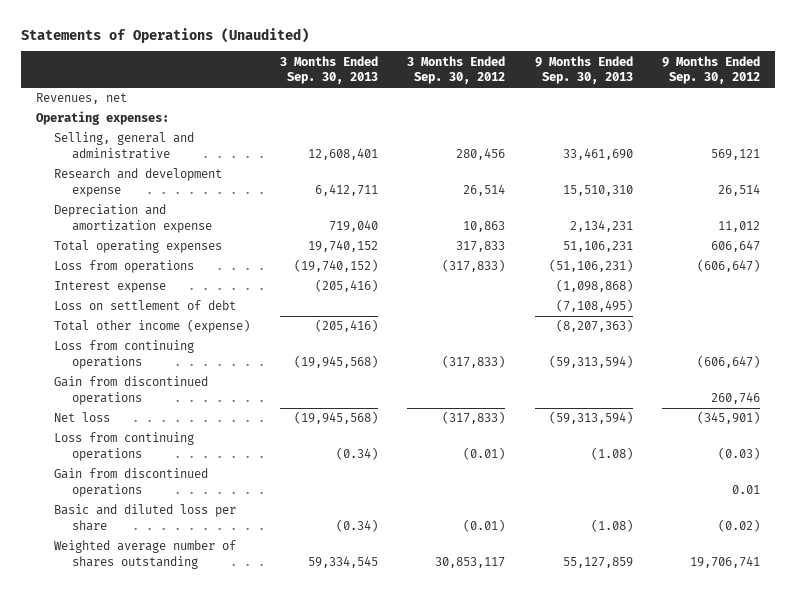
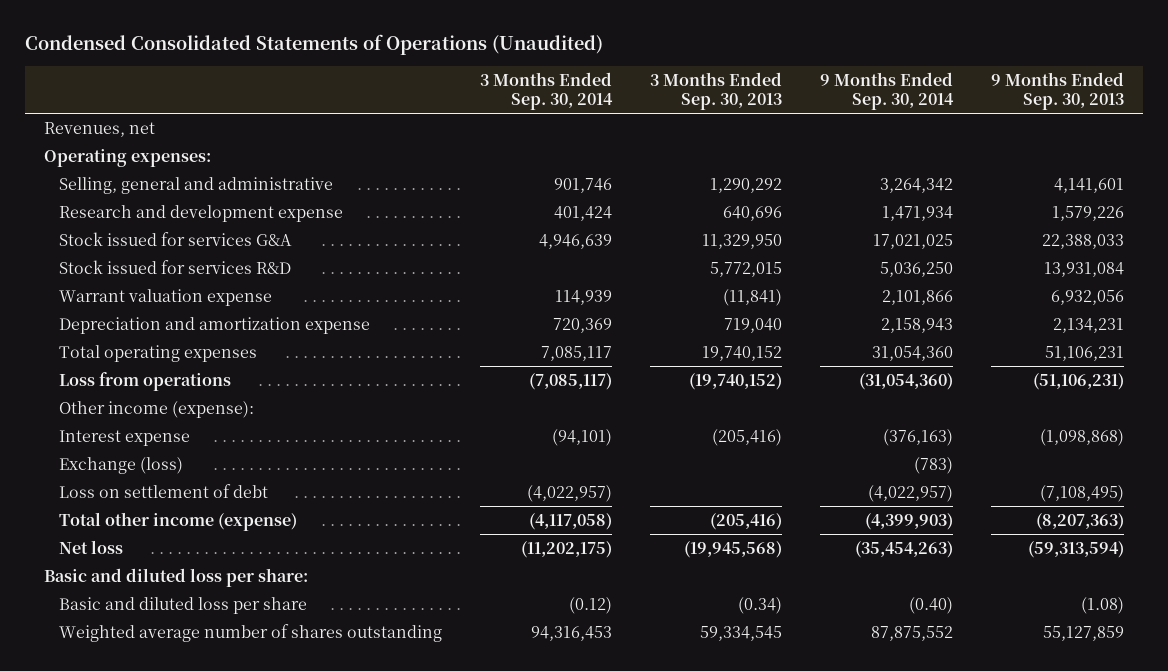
[21,27,310,43] Statements of Operations (Unaudited) -> [25,33,604,55] Condensed Consolidated Statements of Operations (Unaudited)
[407,55,506,85] 3 Months Ended Sep. 30, 2012 -> none
[662,55,761,85] 9 Months Ended Sep. 30, 2012 -> none
none -> [479,71,613,111] 3 Months Ended Sep. 30, 2014
none -> [819,71,954,111] 9 Months Ended Sep. 30, 2014
[307,147,378,160] 12,608,401 -> [709,177,782,193] 1,290,292
[562,147,633,160] 33,461,690 -> [1053,177,1124,193] 4,141,601
[314,183,378,196] 6,412,711 -> [722,205,782,221] 640,696
[562,184,633,196] 15,510,310 -> [1051,205,1124,221] 1,579,226
none -> [58,231,292,246] Stock issued for services G&A
none -> [58,259,291,274] Stock issued for services R&D
none -> [58,288,272,306] Warrant valuation expense
none -> [58,400,254,418] Other income (expense):
none -> [58,456,183,474] Exchange (loss)
[54,340,195,369] Loss from continuing operations -> none
[54,376,209,405] Gain from discontinued operations -> none
[54,432,195,461] Loss from continuing operations -> none
[54,468,209,497] Gain from discontinued operations -> none
none -> [44,567,309,587] Basic and diluted loss per share:

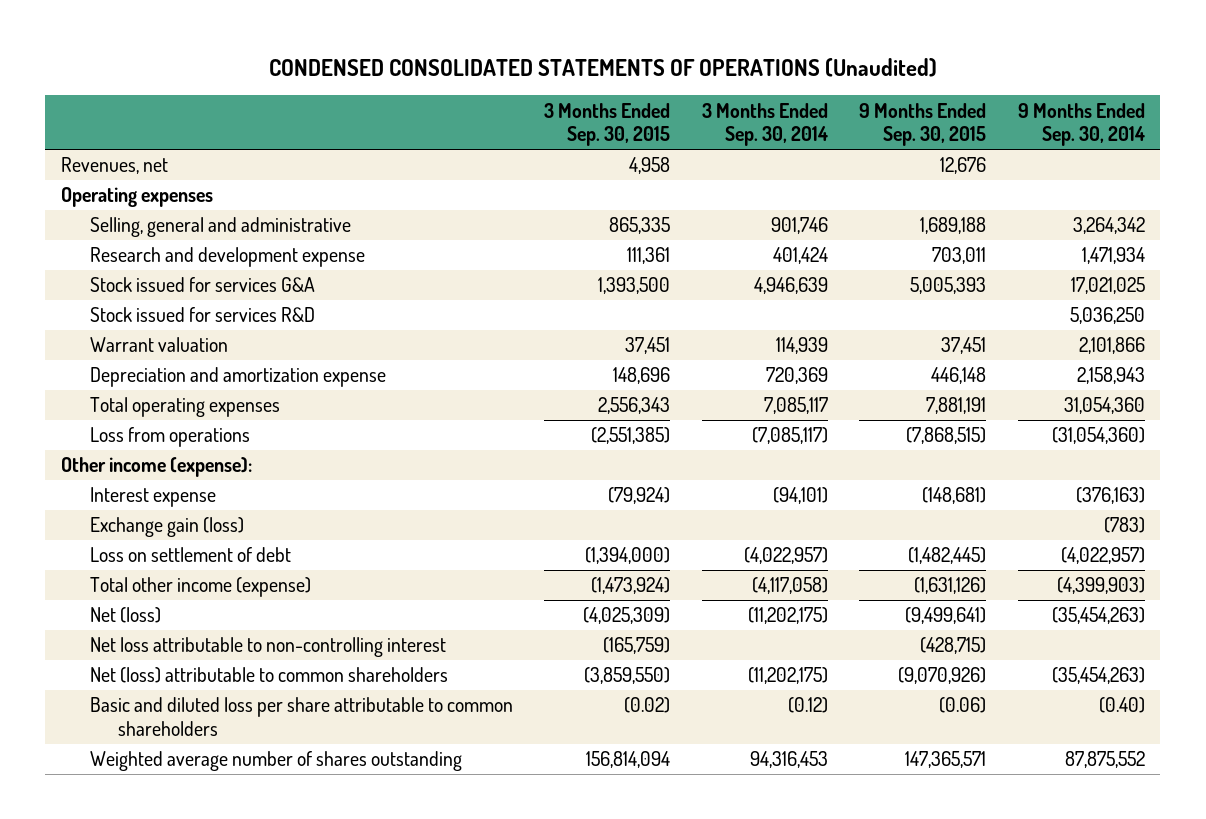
[25,33,604,55] Condensed Consolidated Statements of Operations (Unaudited) -> [268,57,937,77] CONDENSED CONSOLIDATED STATEMENTS OF OPERATIONS (Unaudited)
[649,71,782,111] 3 Months Ended Sep. 30, 2013 -> none
[990,71,1124,111] 9 Months Ended Sep. 30, 2013 -> none
none -> [544,102,671,147] 3 Months Ended Sep. 30, 2015
none -> [859,102,987,147] 9 Months Ended Sep. 30, 2015
[44,148,212,167] Operating expenses: -> [61,187,214,208] Operating expenses
[58,288,272,306] Warrant valuation expense -> [89,337,228,353] Warrant valuation
[58,456,183,474] Exchange (loss) -> [89,517,244,538] Exchange gain (loss)
[44,567,309,587] Basic and diluted loss per share: -> none
[58,539,123,554] Net loss -> [89,607,161,624] Net (loss)
none -> [89,637,446,658] Net loss attributable to non-controlling interest
none -> [89,667,448,684] Net (loss) attributable to common shareholders
[58,596,307,614] Basic and diluted loss per share -> [89,697,513,736] Basic and diluted loss per share attributable to common shareholders

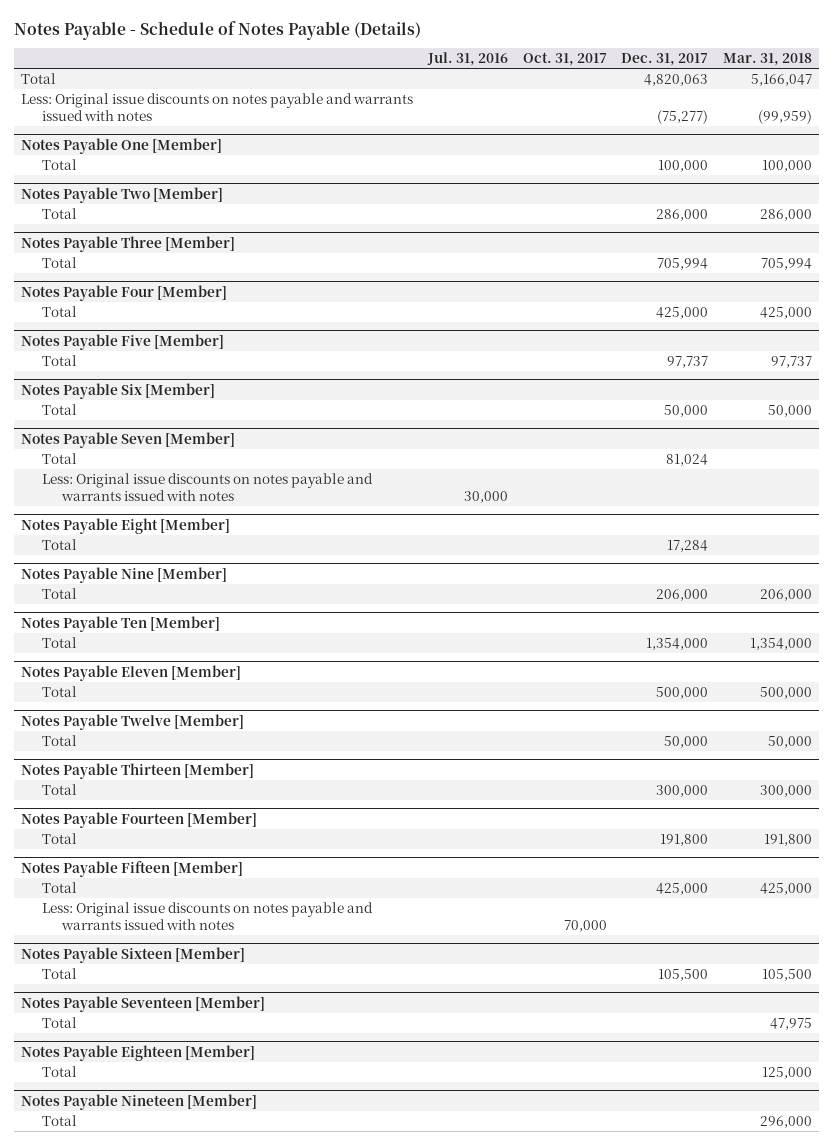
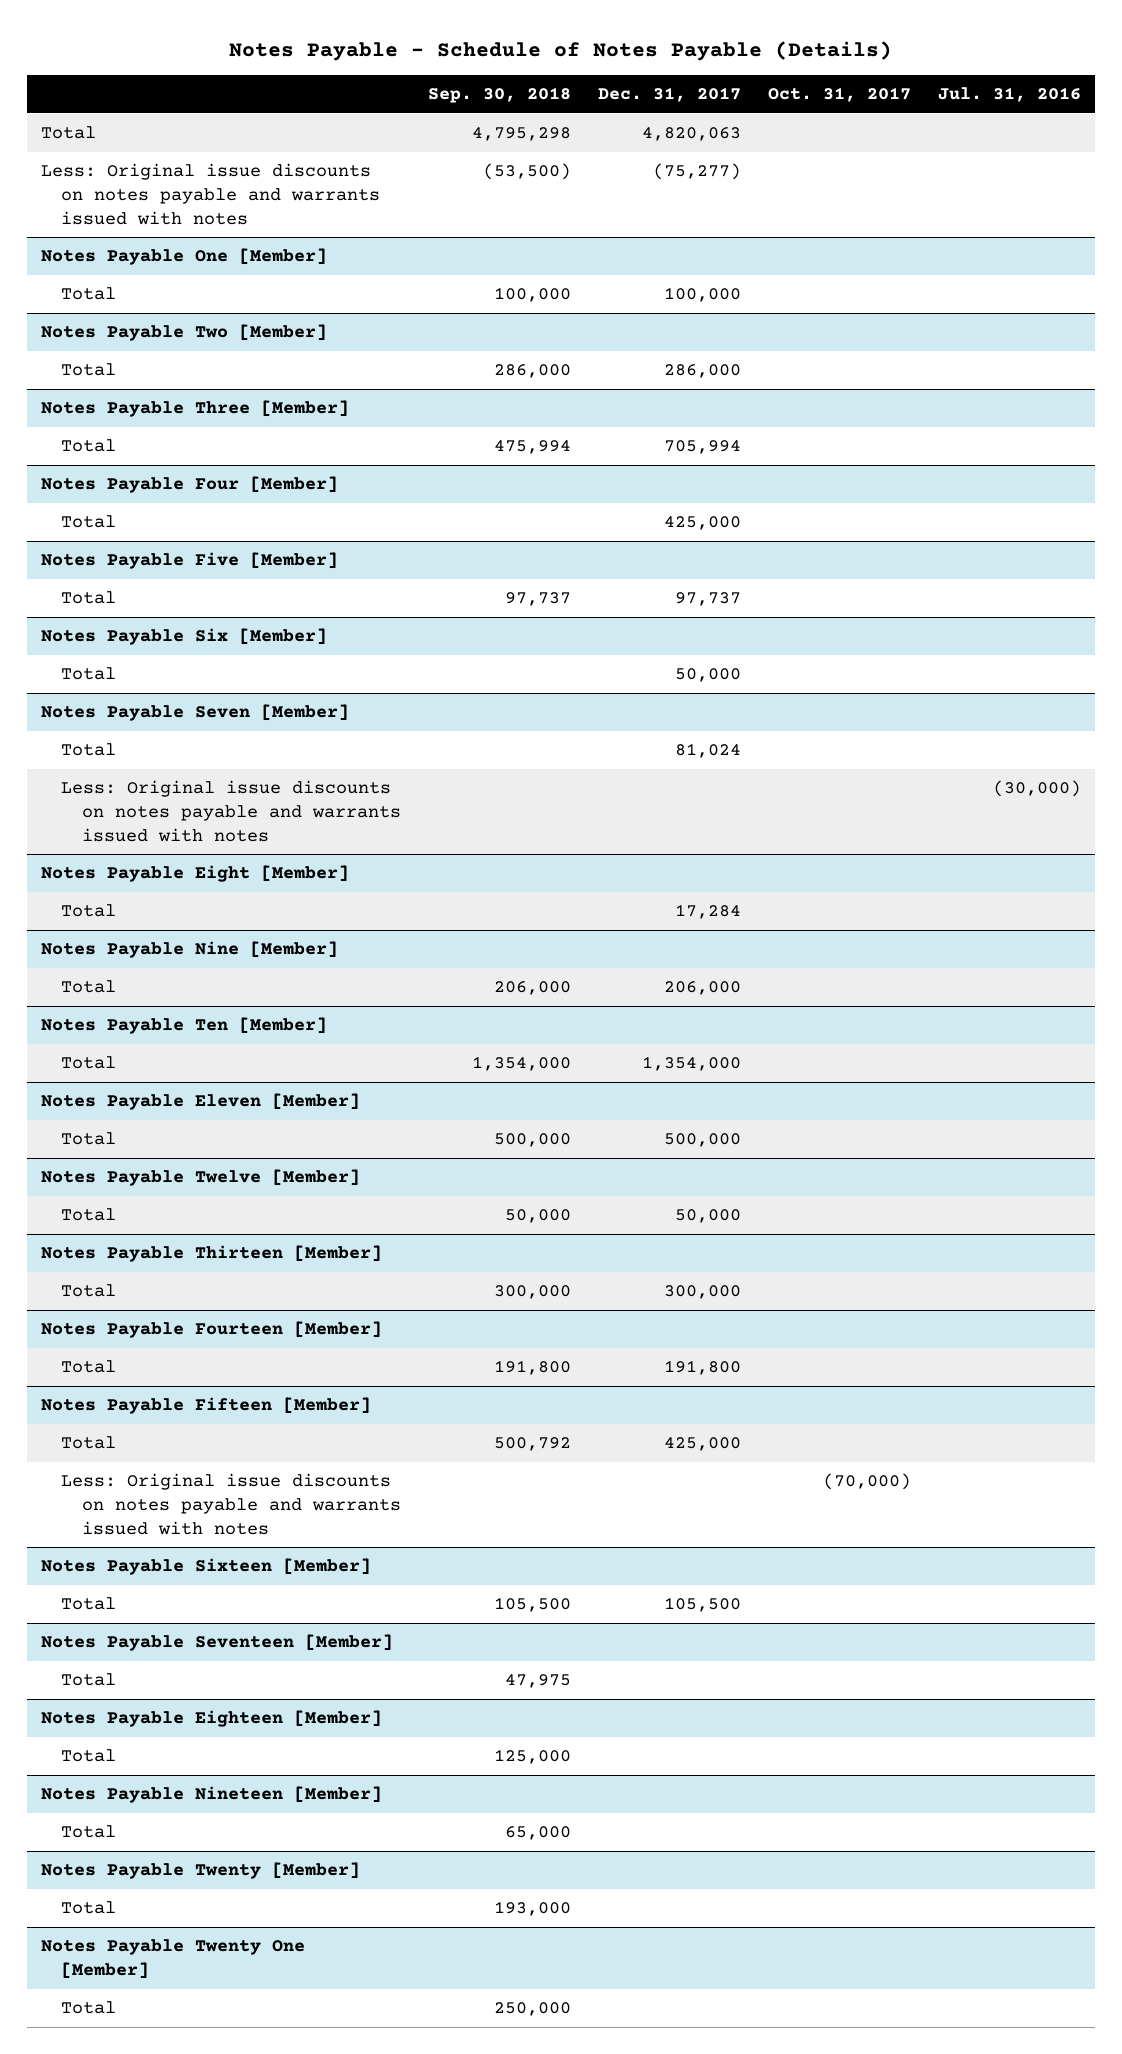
[722,53,812,67] Mar. 31, 2018 -> none
none -> [427,87,571,104] Sep. 30, 2018
[463,491,508,504] 30,000 -> [993,780,1082,798] (30,000)
[563,920,607,933] 70,000 -> [823,1473,912,1491] (70,000)
none -> [41,1862,361,1880] Notes Payable Twenty [Member]
none -> [61,1901,117,1915] Total
none -> [41,1939,306,1980] Notes Payable Twenty One [Member]
none -> [61,2001,117,2015] Total

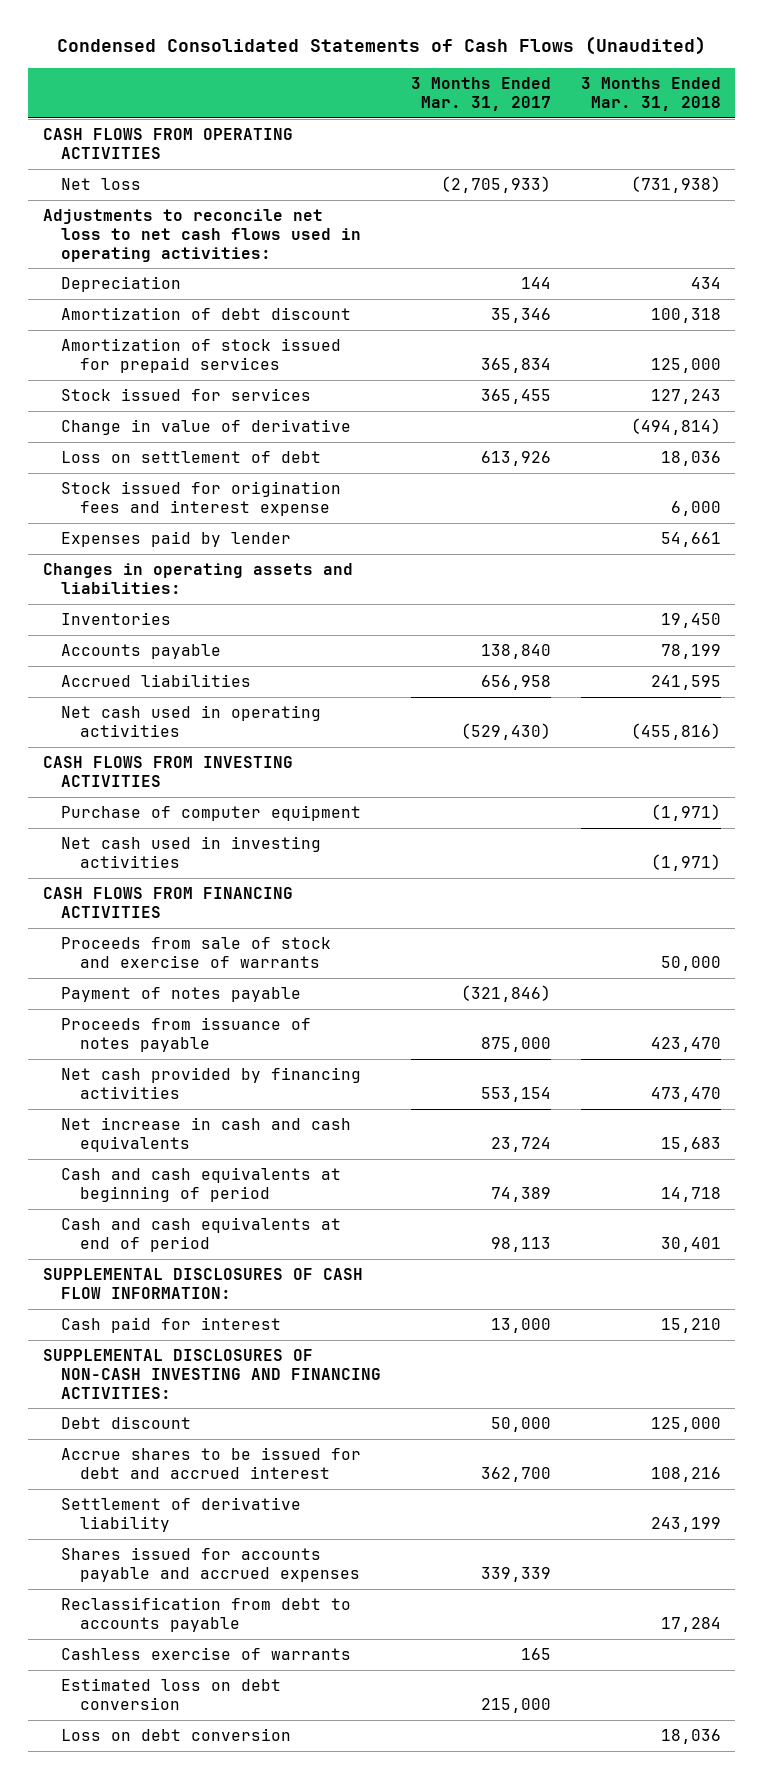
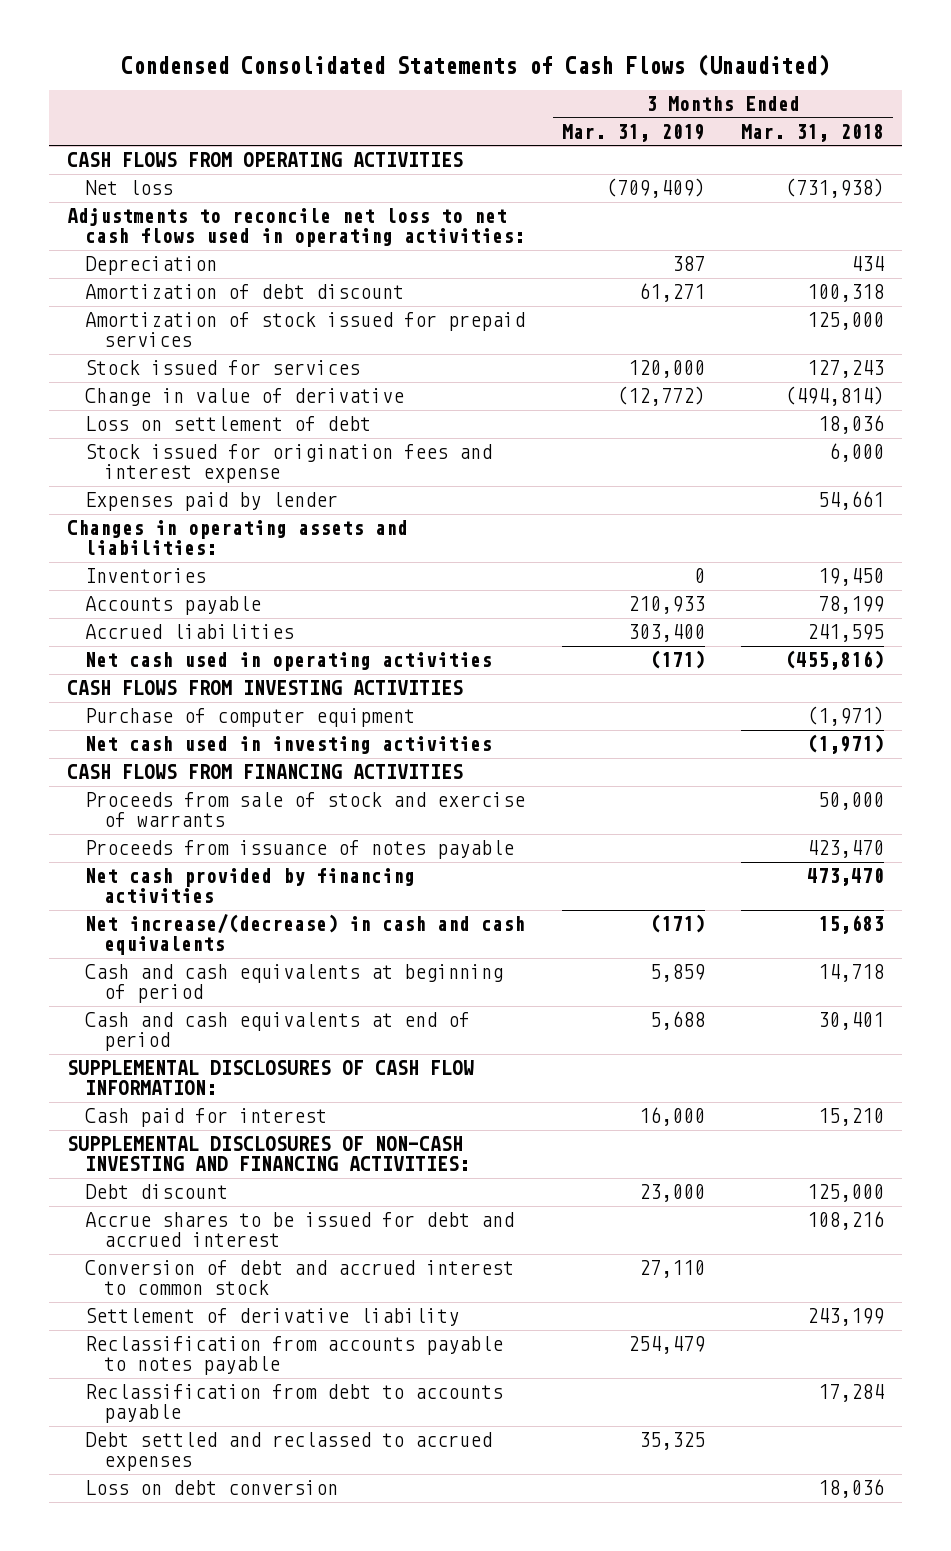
[410,77,551,112] 3 Months Ended Mar. 31, 2017 -> none
none -> [561,123,705,142] Mar. 31, 2019
[61,987,302,1003] Payment of notes payable -> none
[61,1117,352,1152] Net increase in cash and cash equivalents -> [85,914,526,956] Net increase/(decrease) in cash and cash equivalents
none -> [85,1260,515,1296] Conversion of debt and accrued interest to common stock
[61,1547,360,1582] Shares issued for accounts payable and accrued expenses -> none
none -> [85,1336,504,1376] Reclassification from accounts payable to notes payable
[61,1647,352,1661] Cashless exercise of warrants -> none
[61,1678,282,1710] Estimated loss on debt conversion -> none
none -> [85,1432,493,1472] Debt settled and reclassed to accrued expenses

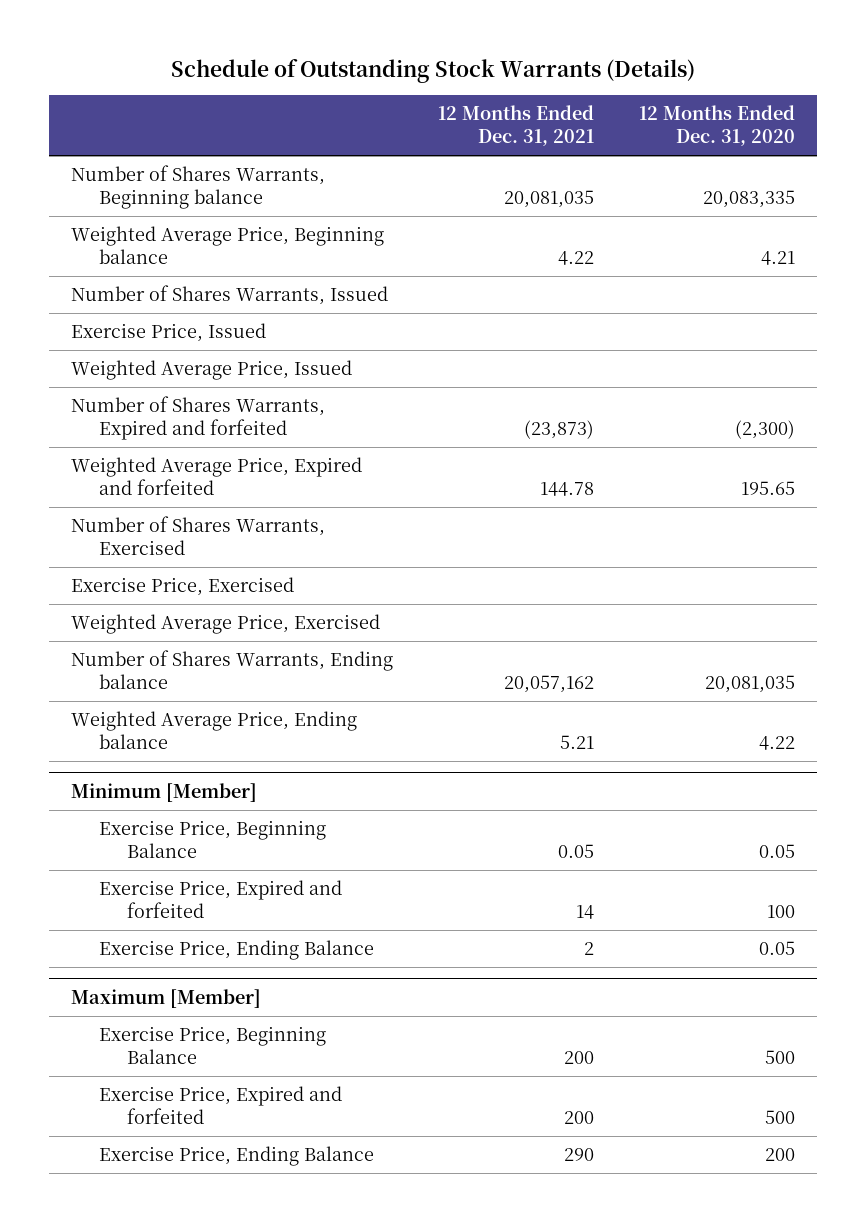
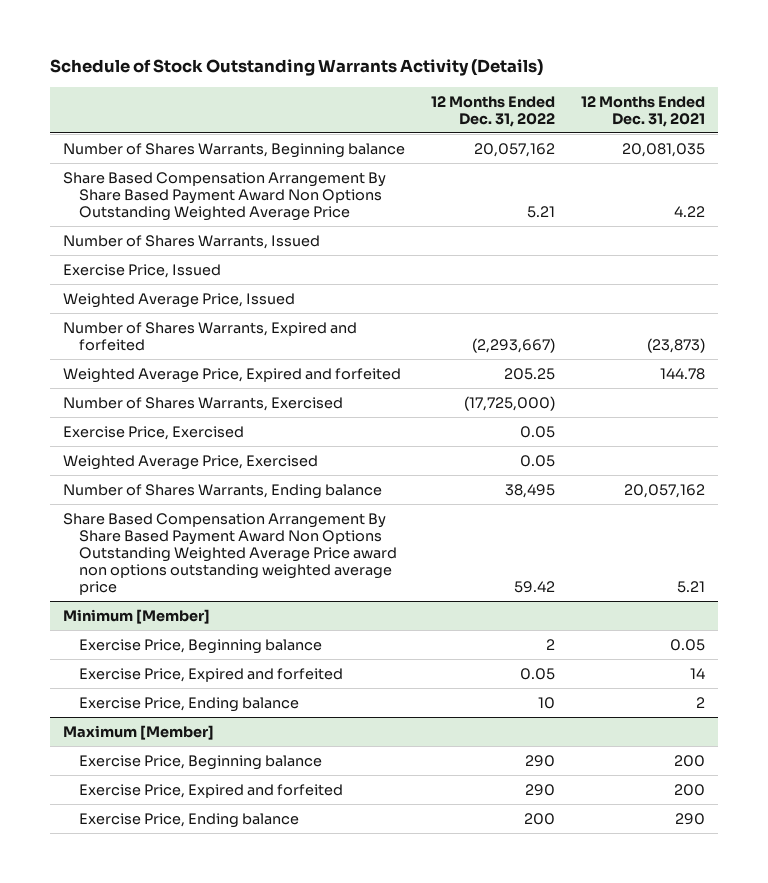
[171,58,696,83] Schedule of Outstanding Stock Warrants (Details) -> [49,59,543,77] Schedule of Stock Outstanding Warrants Activity (Details)
[638,105,795,147] 12 Months Ended Dec. 31, 2020 -> none
none -> [430,95,555,127] 12 Months Ended Dec. 31, 2022
[71,226,385,265] Weighted Average Price, Beginning balance -> [62,171,386,222] Share Based Compensation Arrangement By Share Based Payment Award Non Options Outstanding Weighted Average Price
[71,711,358,750] Weighted Average Price, Ending balance -> [62,512,397,596] Share Based Compensation Arrangement By Share Based Payment Award Non Options Outstanding Weighted Average Price award non options outstanding weighted average price
[99,820,327,859] Exercise Price, Beginning Balance -> [78,638,322,654] Exercise Price, Beginning balance
[99,940,375,961] Exercise Price, Ending Balance -> [78,696,299,712] Exercise Price, Ending balance
[99,1026,327,1065] Exercise Price, Beginning Balance -> [78,754,322,770] Exercise Price, Beginning balance
[99,1146,375,1167] Exercise Price, Ending Balance -> [78,812,299,828] Exercise Price, Ending balance

